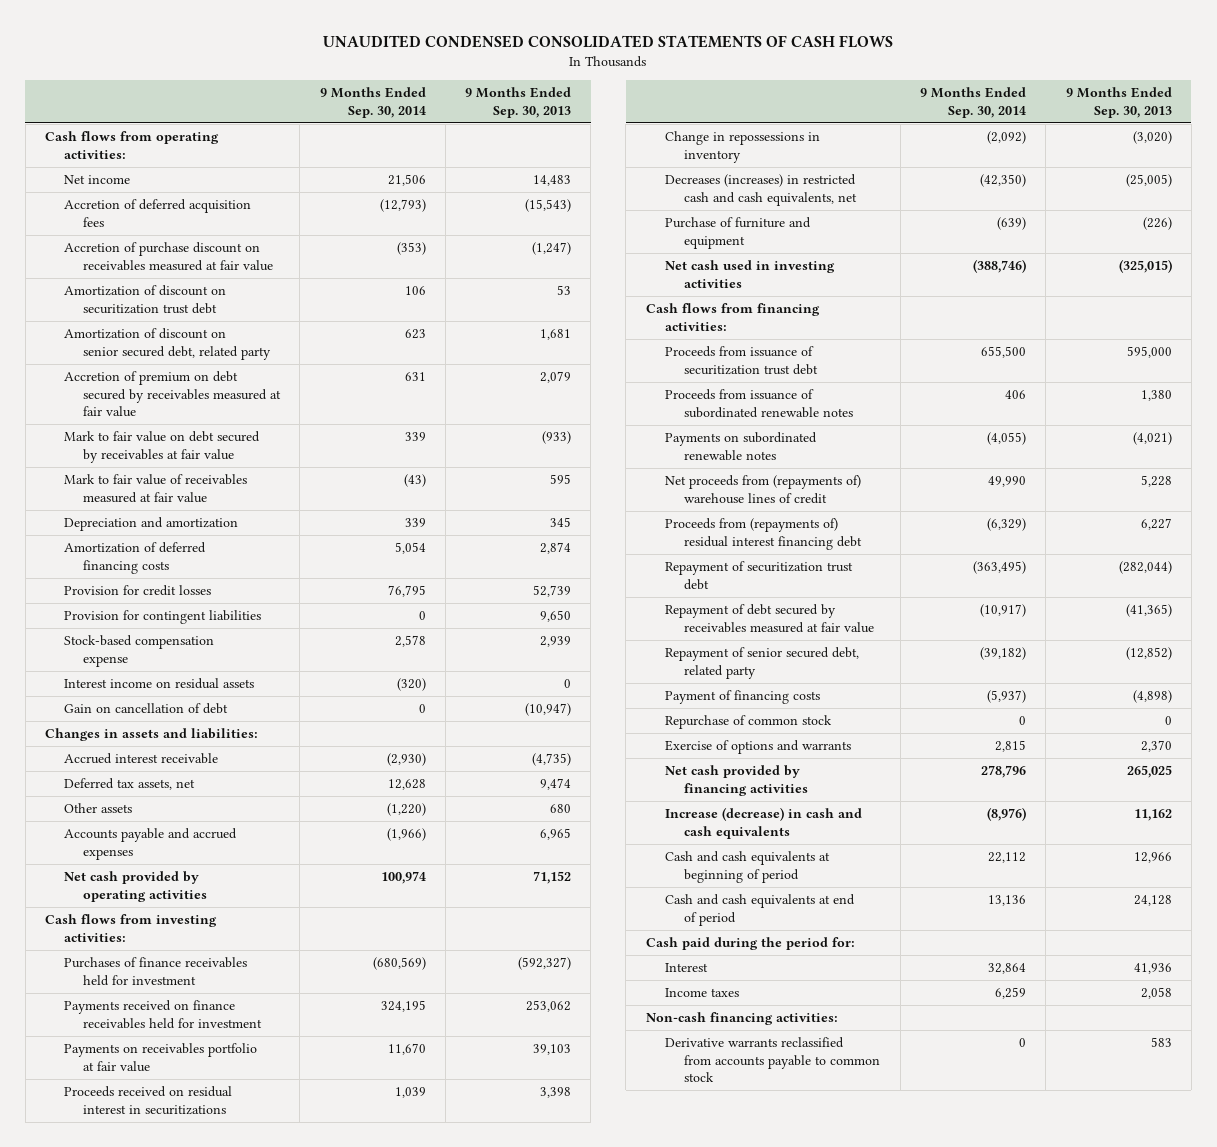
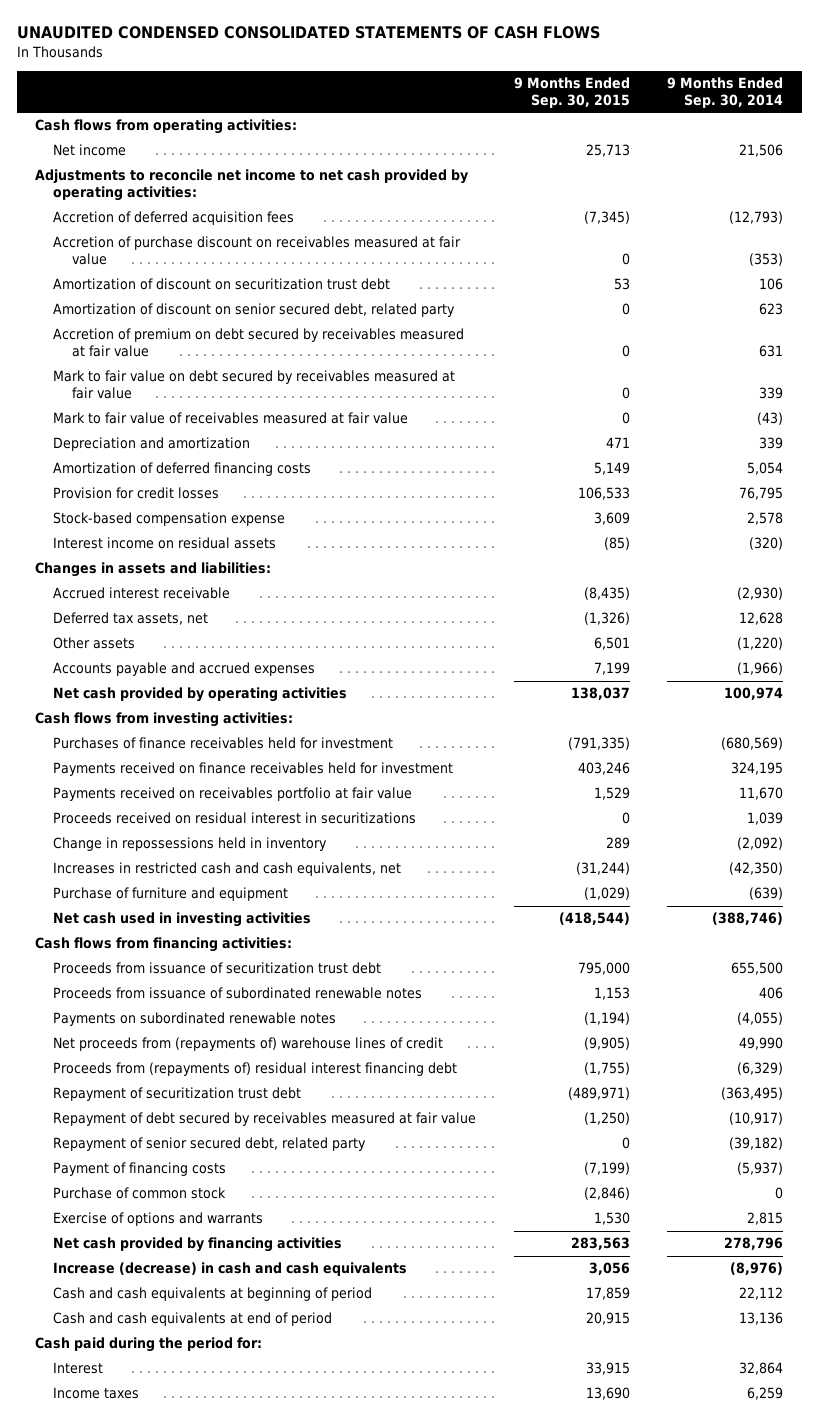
[465,87,572,119] 9 Months Ended Sep. 30, 2013 -> none
none -> [513,76,630,109] 9 Months Ended Sep. 30, 2015
none -> [35,169,469,202] Adjustments to reconcile net income to net cash provided by operating activities:
[64,431,261,463] Mark to fair value on debt secured by receivables at fair value -> [53,370,456,400] Mark to fair value on debt secured by receivables measured at fair value
[64,610,262,625] Provision for contingent liabilities -> none
[64,703,229,715] Gain on cancellation of debt -> none
[64,1043,258,1072] Payments on receivables portfolio at fair value -> [53,787,413,802] Payments received on receivables portfolio at fair value
[664,131,820,163] Change in repossessions in inventory -> [53,837,328,852] Change in repossessions held in inventory
[664,174,857,206] Decreases (increases) in restricted cash and cash equivalents, net -> [53,862,402,877] Increases in restricted cash and cash equivalents, net
[664,715,832,730] Repurchase of common stock -> [53,1187,227,1200] Purchase of common stock
[645,1012,838,1026] Non-cash financing activities: -> none
[664,1037,880,1083] Derivative warrants reclassified from accounts payable to common stock -> none

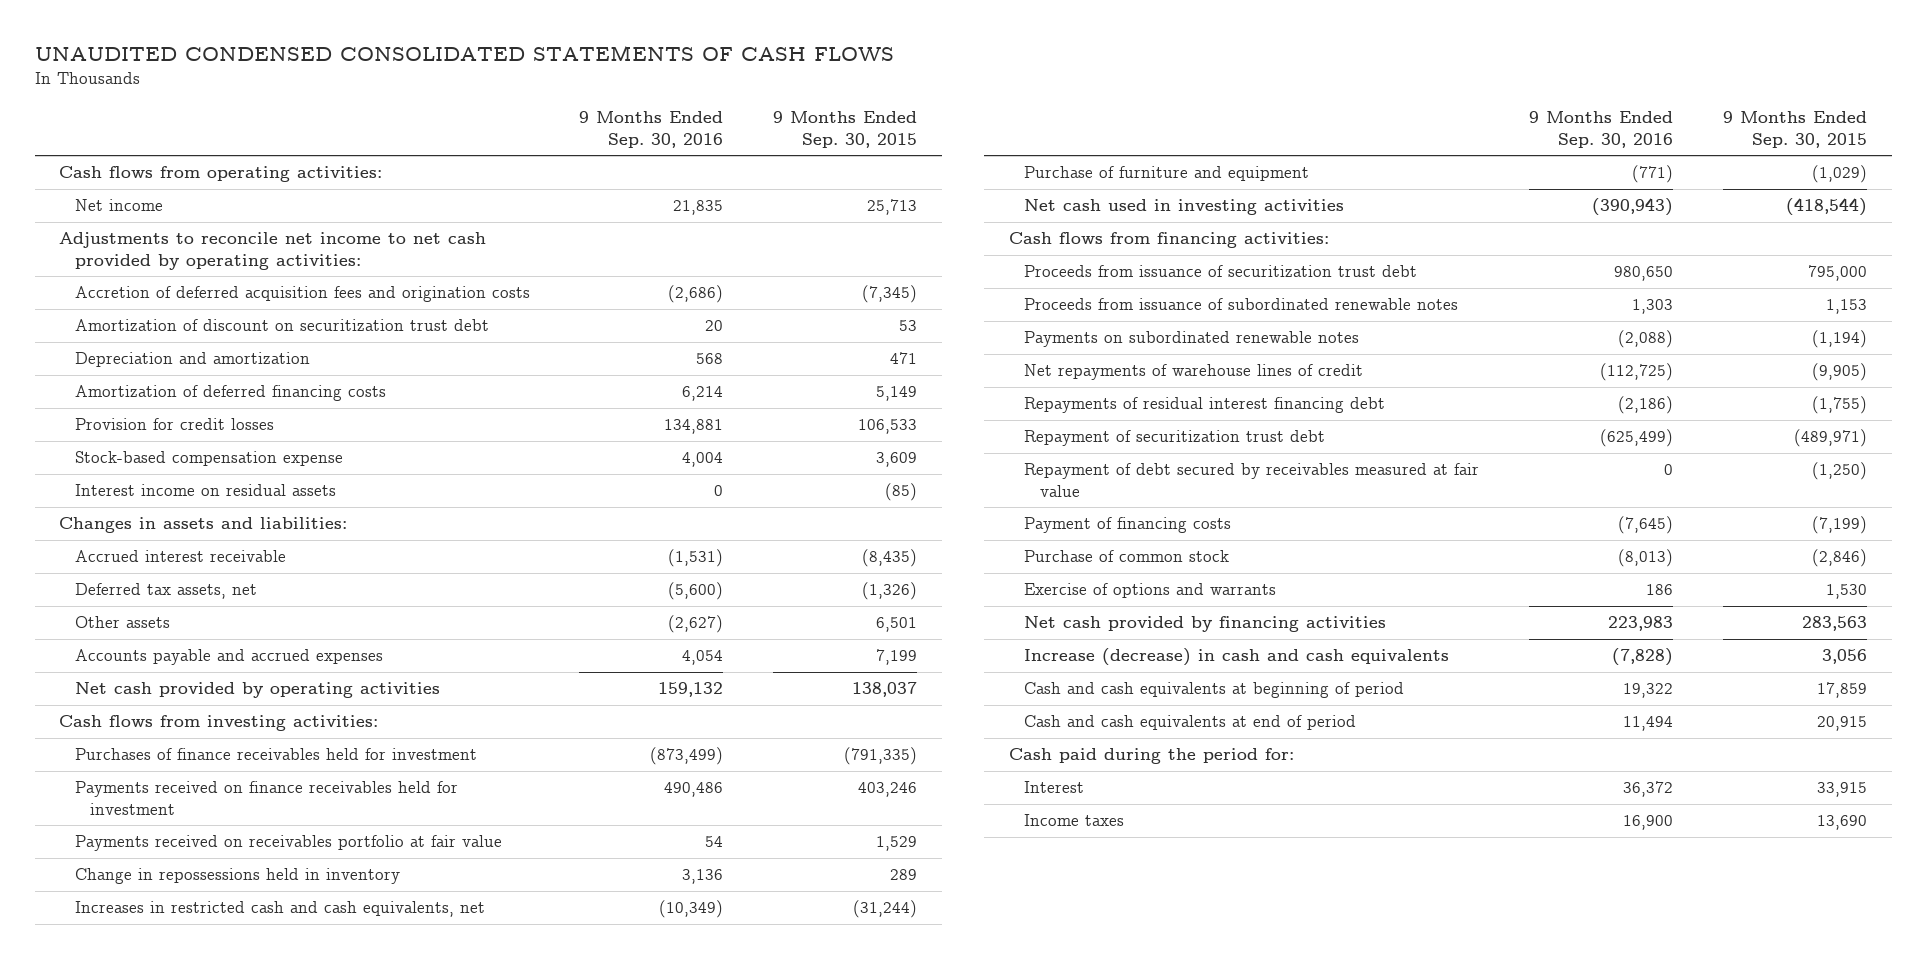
[667,76,784,109] 9 Months Ended Sep. 30, 2014 -> none
none -> [579,111,724,148] 9 Months Ended Sep. 30, 2016
[53,236,462,266] Accretion of purchase discount on receivables measured at fair value -> none
[53,211,295,226] Accretion of deferred acquisition fees -> [74,286,530,303] Accretion of deferred acquisition fees and origination costs
[53,303,456,318] Amortization of discount on senior secured debt, related party -> none
[53,328,465,358] Accretion of premium on debt secured by receivables measured at fair value -> none
[53,370,456,400] Mark to fair value on debt secured by receivables measured at fair value -> none
[53,412,409,425] Mark to fair value of receivables measured at fair value -> none
[53,812,417,825] Proceeds received on residual interest in securitizations -> none
[53,1037,444,1052] Net proceeds from (repayments of) warehouse lines of credit -> [1024,364,1364,381] Net repayments of warehouse lines of credit
[53,1062,458,1077] Proceeds from (repayments of) residual interest financing debt -> [1024,397,1386,414] Repayments of residual interest financing debt
[53,1137,367,1152] Repayment of senior secured debt, related party -> none

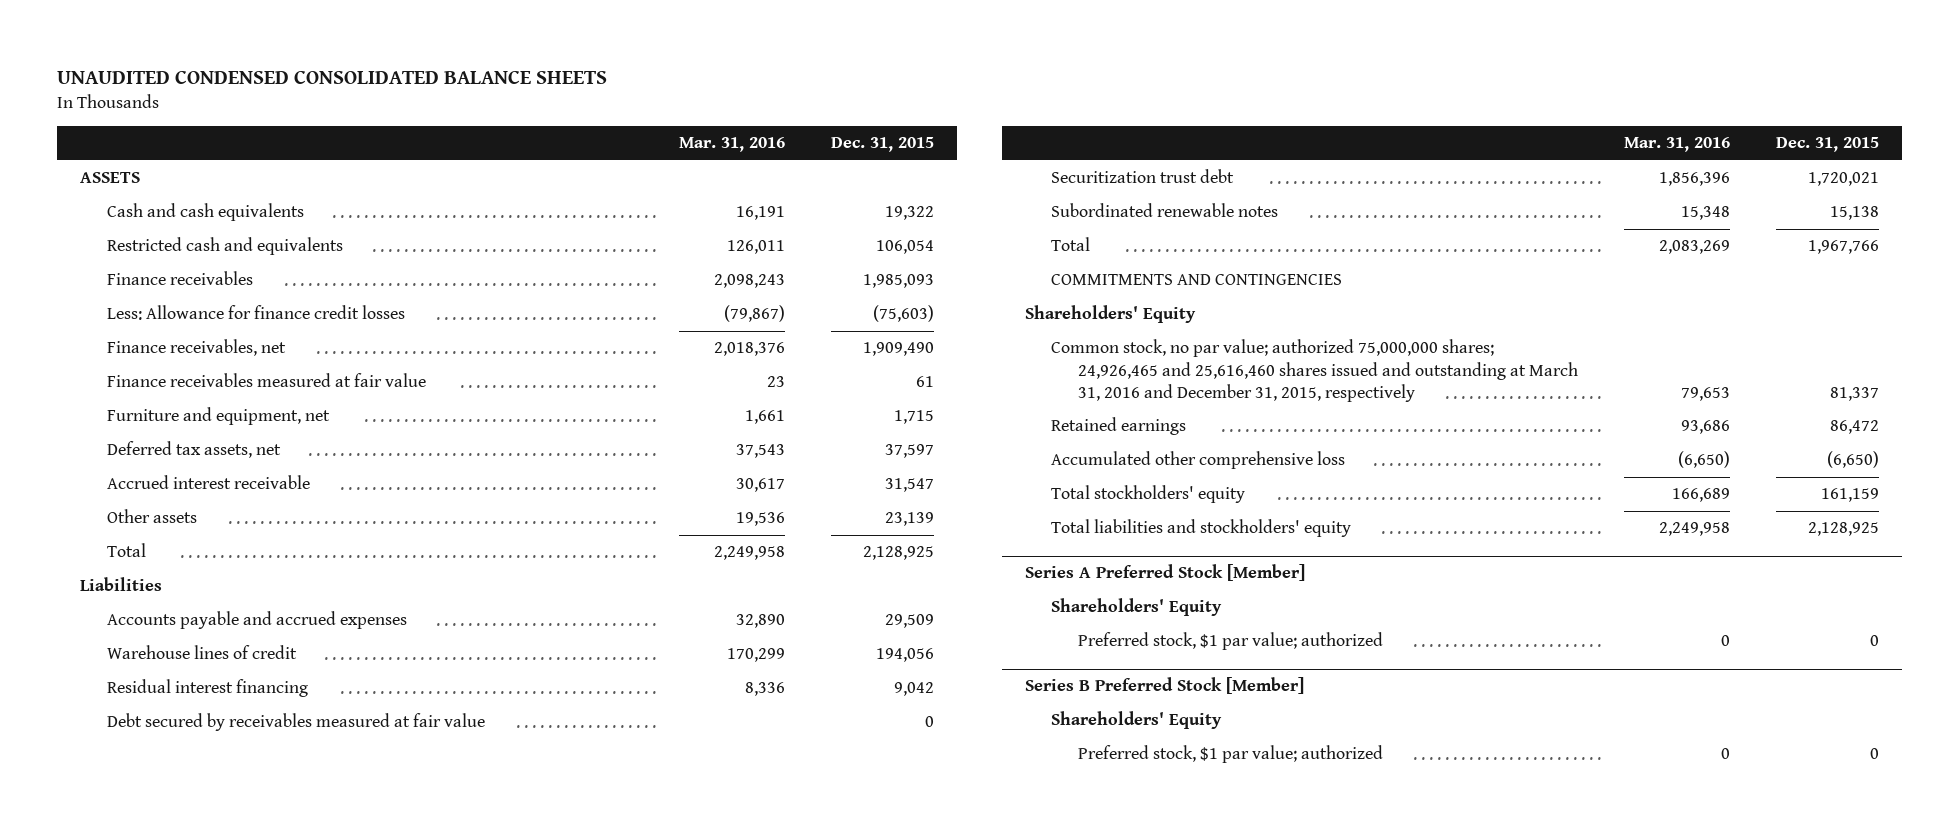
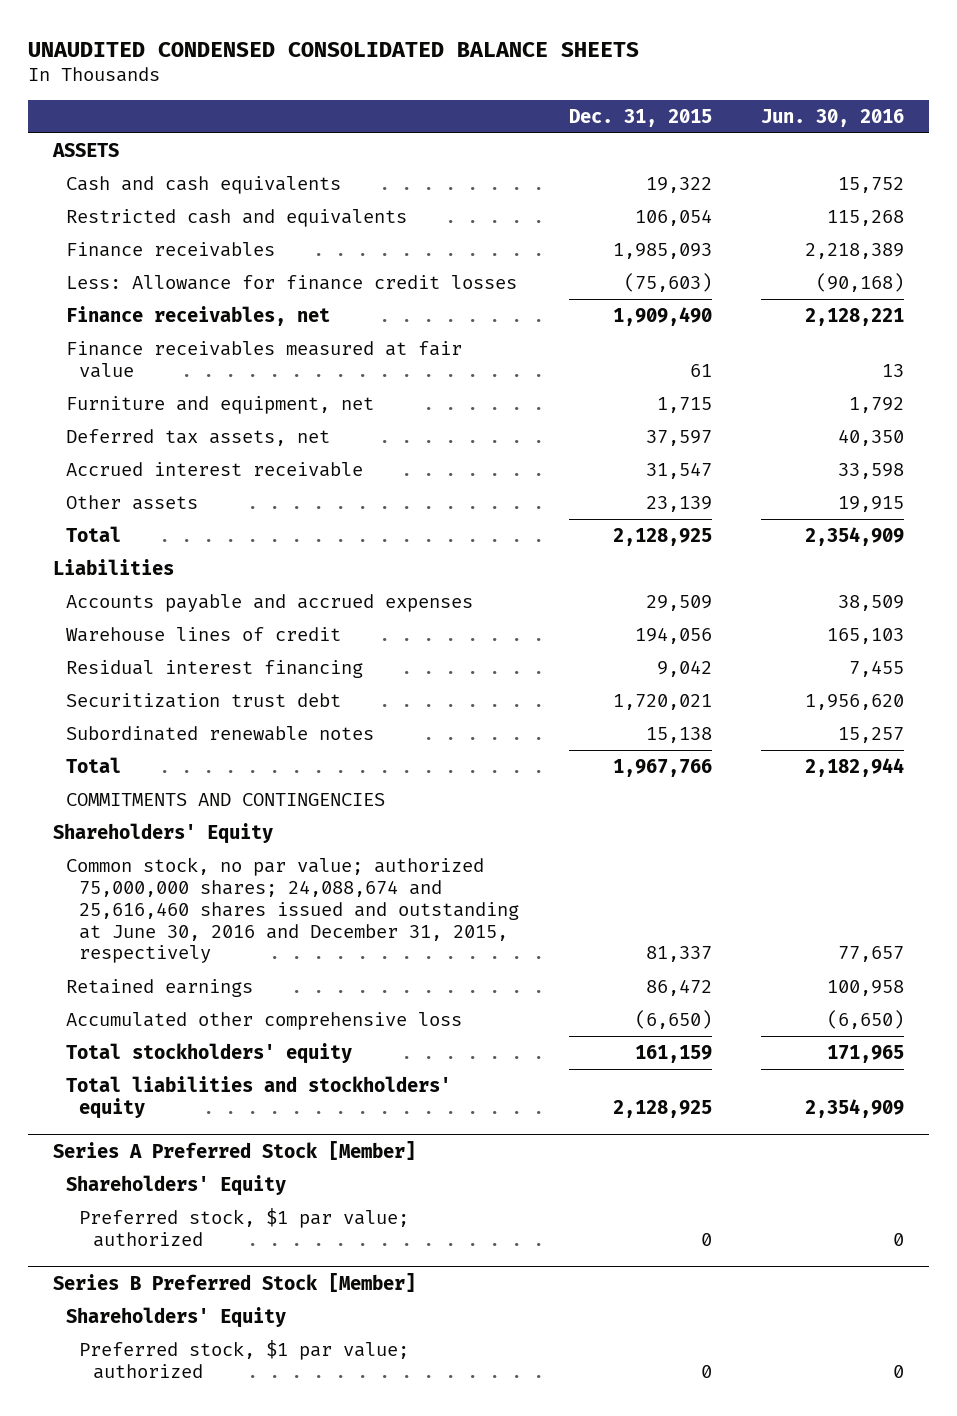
[679,137,786,153] Mar. 31, 2016 -> none
none -> [761,108,905,127] Jun. 30, 2016
[106,713,485,732] Debt secured by receivables measured at fair value -> none
[1051,339,1578,403] Common stock, no par value; authorized 75,000,000 shares; 24,926,465 and 25,616,460 shares issued and outstanding at March 31, 2016 and December 31, 2015, respectively -> [66,856,520,964] Common stock, no par value; authorized 75,000,000 shares; 24,088,674 and 25,616,460 shares issued and outstanding at June 30, 2016 and December 31, 2015, respectively

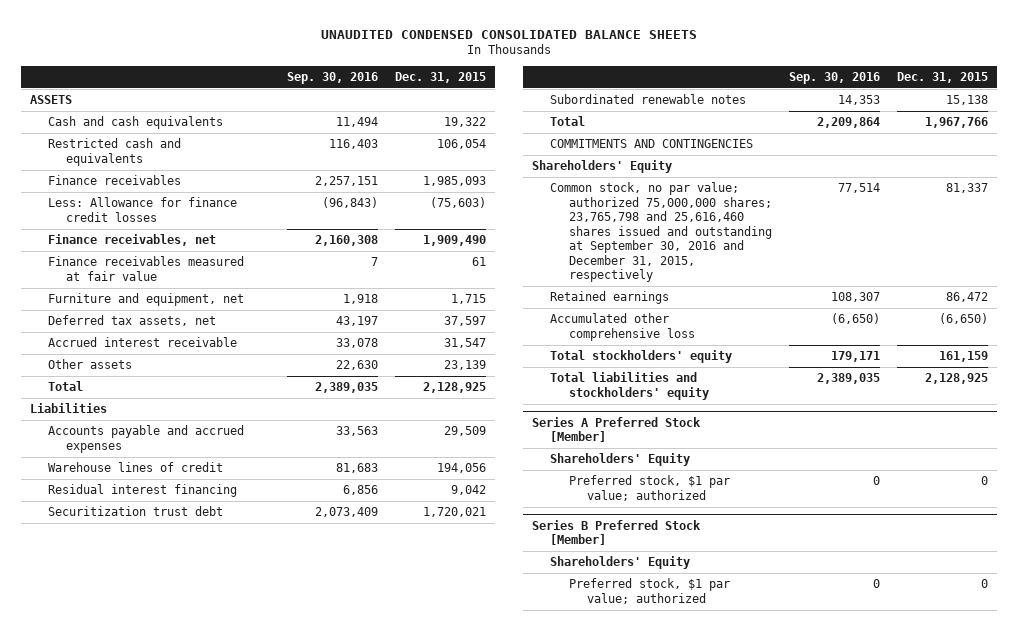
[761,108,905,127] Jun. 30, 2016 -> none
none -> [286,71,378,84] Sep. 30, 2016
[66,856,520,964] Common stock, no par value; authorized 75,000,000 shares; 24,088,674 and 25,616,460 shares issued and outstanding at June 30, 2016 and December 31, 2015, respectively -> [550,182,772,283] Common stock, no par value; authorized 75,000,000 shares; 23,765,798 and 25,616,460 shares issued and outstanding at September 30, 2016 and December 31, 2015, respectively

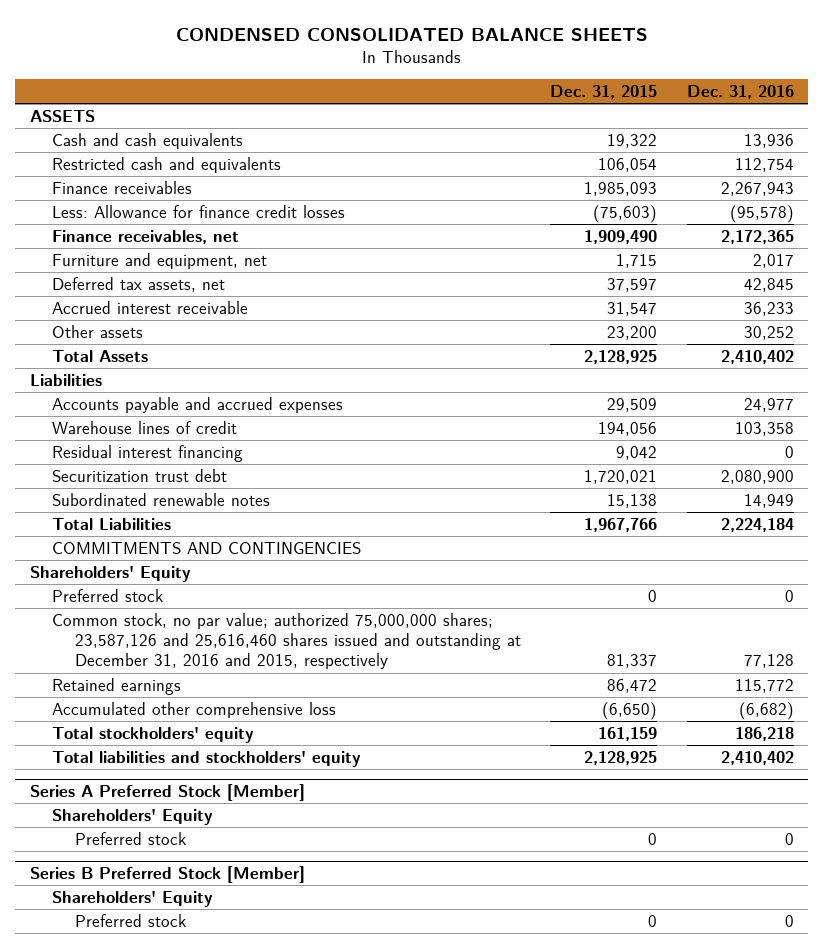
[320,29,697,39] UNAUDITED CONDENSED CONSOLIDATED BALANCE SHEETS -> [175,27,648,41] CONDENSED CONSOLIDATED BALANCE SHEETS
[286,71,378,84] Sep. 30, 2016 -> none
none -> [686,85,794,100] Dec. 31, 2016
[47,256,244,281] Finance receivables measured at fair value -> none
[443,360,486,371] 23,139 -> [607,325,658,340] 23,200
[47,381,83,392] Total -> [52,349,149,362] Total Assets
[550,116,586,127] Total -> [52,517,172,530] Total Liabilities
none -> [52,588,164,602] Preferred stock
[550,182,772,283] Common stock, no par value; authorized 75,000,000 shares; 23,765,798 and 25,616,460 shares issued and outstanding at September 30, 2016 and December 31, 2015, respectively -> [52,612,521,670] Common stock, no par value; authorized 75,000,000 shares; 23,587,126 and 25,616,460 shares issued and outstanding at December 31, 2016 and 2015, respectively
[568,475,730,501] Preferred stock, $1 par value; authorized -> [74,831,186,845] Preferred stock
[568,578,730,604] Preferred stock, $1 par value; authorized -> [74,913,186,927] Preferred stock

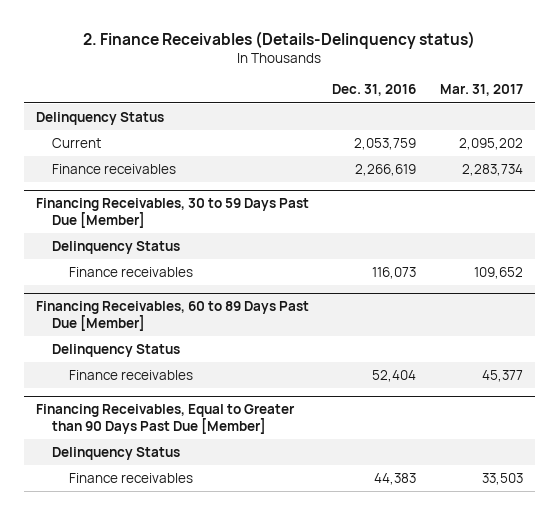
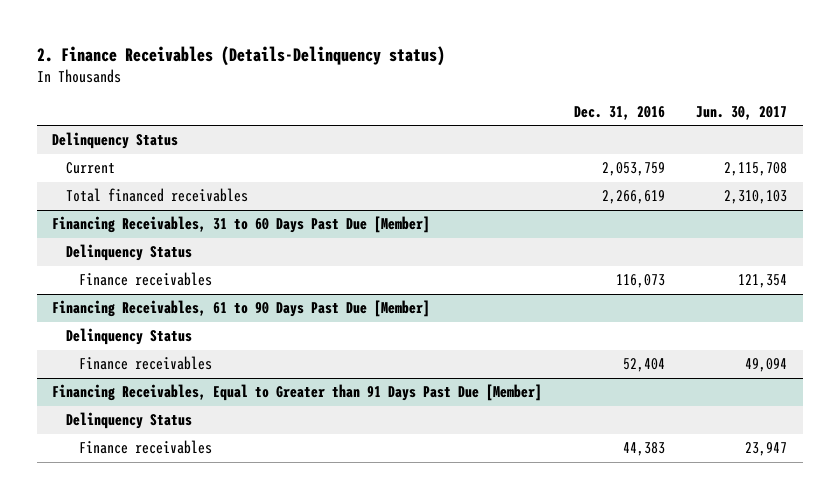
[439,84,523,97] Mar. 31, 2017 -> none
none -> [696,105,788,120] Jun. 30, 2017
[52,164,177,175] Finance receivables -> [65,188,248,203] Total financed receivables
[35,198,309,228] Financing Receivables, 30 to 59 Days Past Due [Member] -> [52,216,431,234] Financing Receivables, 31 to 60 Days Past Due [Member]
[35,301,309,331] Financing Receivables, 60 to 89 Days Past Due [Member] -> [52,300,431,318] Financing Receivables, 61 to 90 Days Past Due [Member]
[35,404,295,434] Financing Receivables, Equal to Greater than 90 Days Past Due [Member] -> [52,384,543,402] Financing Receivables, Equal to Greater than 91 Days Past Due [Member]

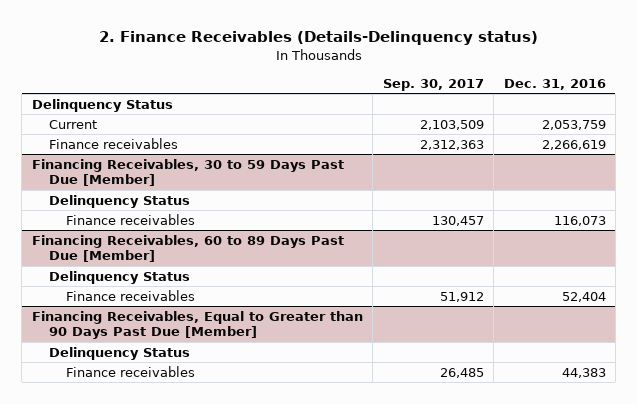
[696,105,788,120] Jun. 30, 2017 -> none
none -> [382,78,484,91] Sep. 30, 2017
[65,188,248,203] Total financed receivables -> [49,137,179,149] Finance receivables
[52,216,431,234] Financing Receivables, 31 to 60 Days Past Due [Member] -> [31,158,344,187] Financing Receivables, 30 to 59 Days Past Due [Member]
[52,300,431,318] Financing Receivables, 61 to 90 Days Past Due [Member] -> [31,234,344,263] Financing Receivables, 60 to 89 Days Past Due [Member]
[52,384,543,402] Financing Receivables, Equal to Greater than 91 Days Past Due [Member] -> [31,310,363,340] Financing Receivables, Equal to Greater than 90 Days Past Due [Member]

